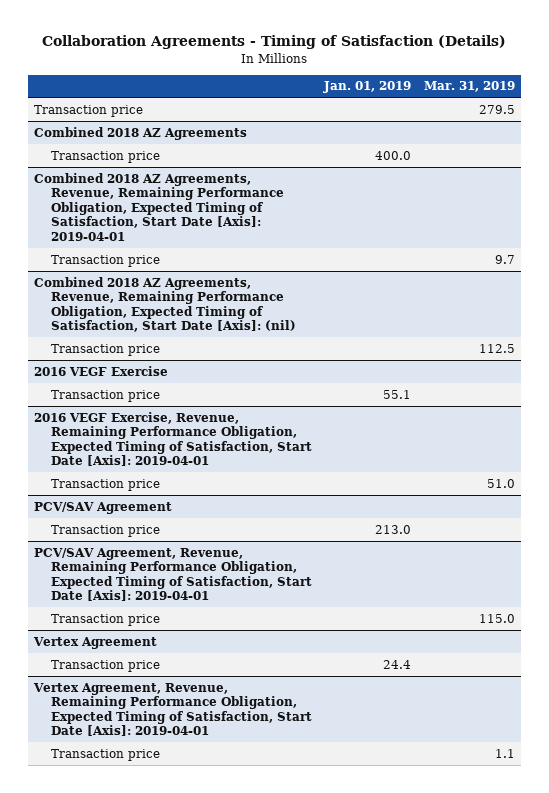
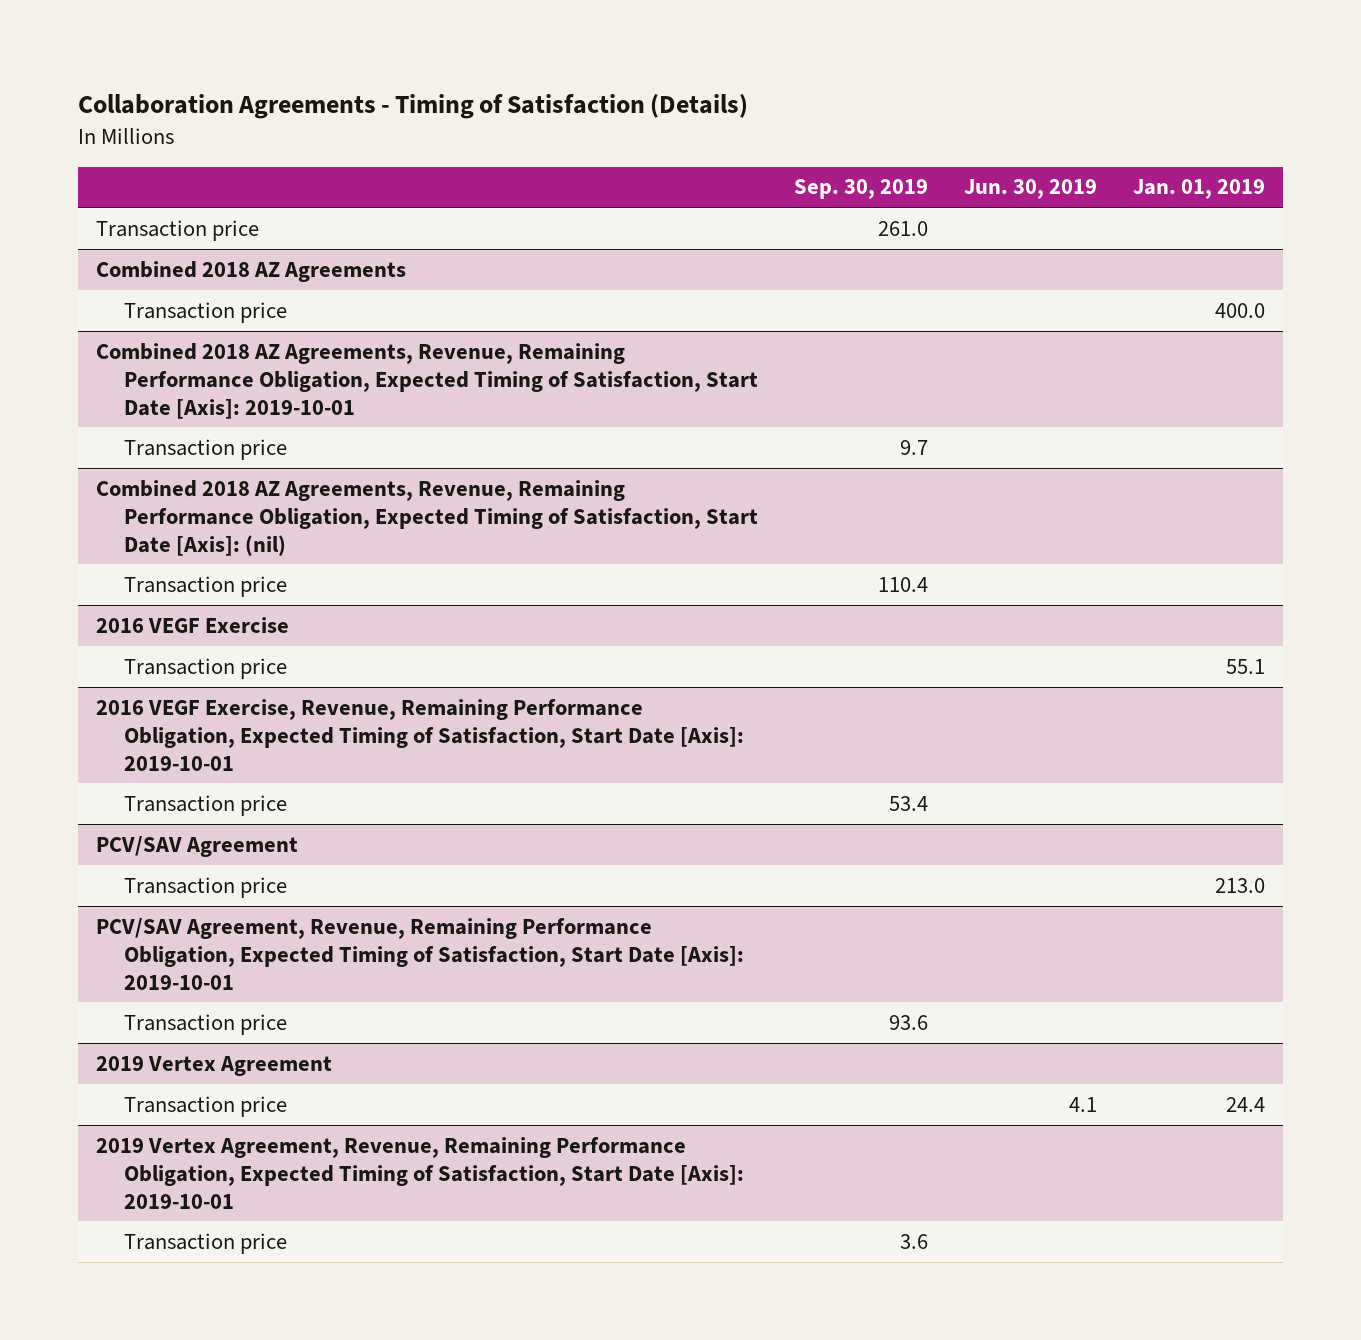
[423,81,515,93] Mar. 31, 2019 -> none
none -> [793,179,928,200] Sep. 30, 2019
none -> [963,179,1097,200] Jun. 30, 2019
[33,172,284,241] Combined 2018 AZ Agreements, Revenue, Remaining Performance Obligation, Expected Timing of Satisfaction, Start Date [Axis]: 2019-04-01 -> [96,342,758,419] Combined 2018 AZ Agreements, Revenue, Remaining Performance Obligation, Expected Timing of Satisfaction, Start Date [Axis]: 2019-10-01
[33,411,312,467] 2016 VEGF Exercise, Revenue, Remaining Performance Obligation, Expected Timing of Satisfaction, Start Date [Axis]: 2019-04-01 -> [96,698,744,771] 2016 VEGF Exercise, Revenue, Remaining Performance Obligation, Expected Timing of Satisfaction, Start Date [Axis]: 2019-10-01
[33,547,312,602] PCV/SAV Agreement, Revenue, Remaining Performance Obligation, Expected Timing of Satisfaction, Start Date [Axis]: 2019-04-01 -> [96,917,744,990] PCV/SAV Agreement, Revenue, Remaining Performance Obligation, Expected Timing of Satisfaction, Start Date [Axis]: 2019-10-01
[32,636,157,649] Vertex Agreement -> [96,1055,333,1076] 2019 Vertex Agreement
[32,682,312,737] Vertex Agreement, Revenue, Remaining Performance Obligation, Expected Timing of Satisfaction, Start Date [Axis]: 2019-04-01 -> [96,1136,744,1209] 2019 Vertex Agreement, Revenue, Remaining Performance Obligation, Expected Timing of Satisfaction, Start Date [Axis]: 2019-10-01

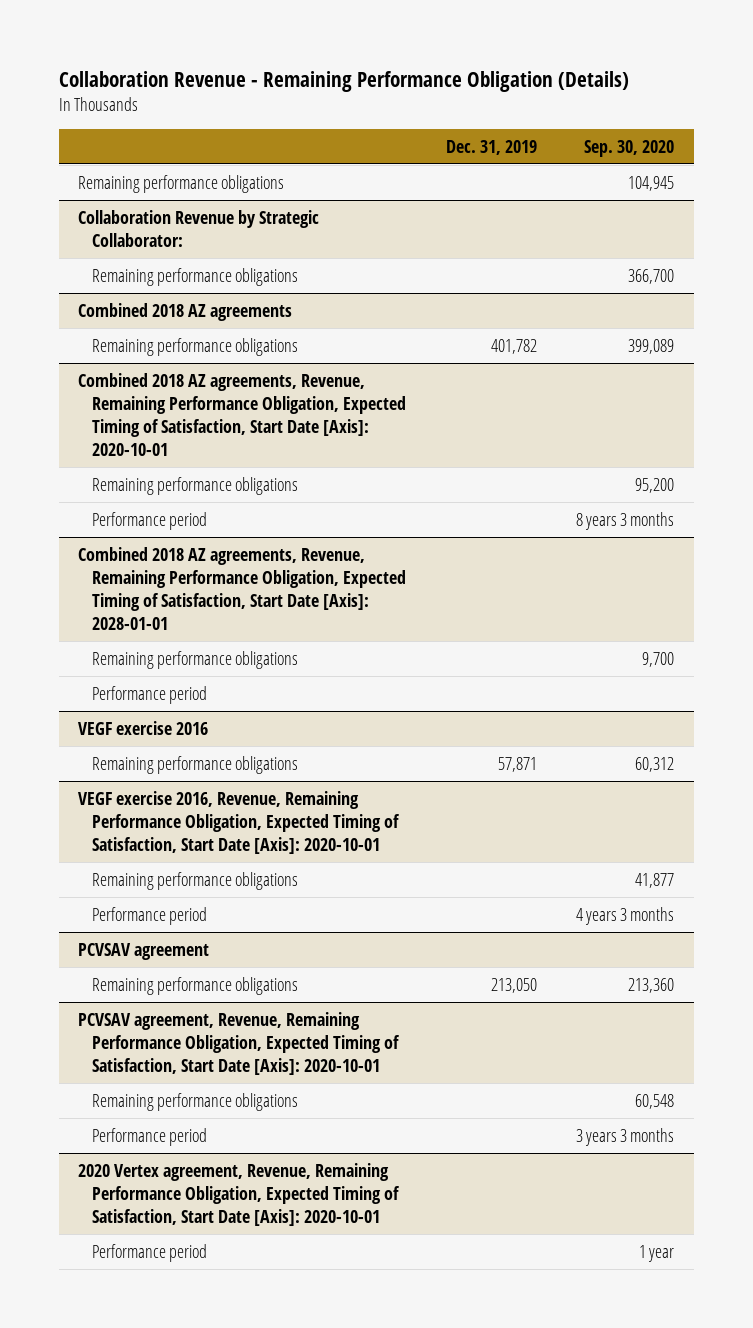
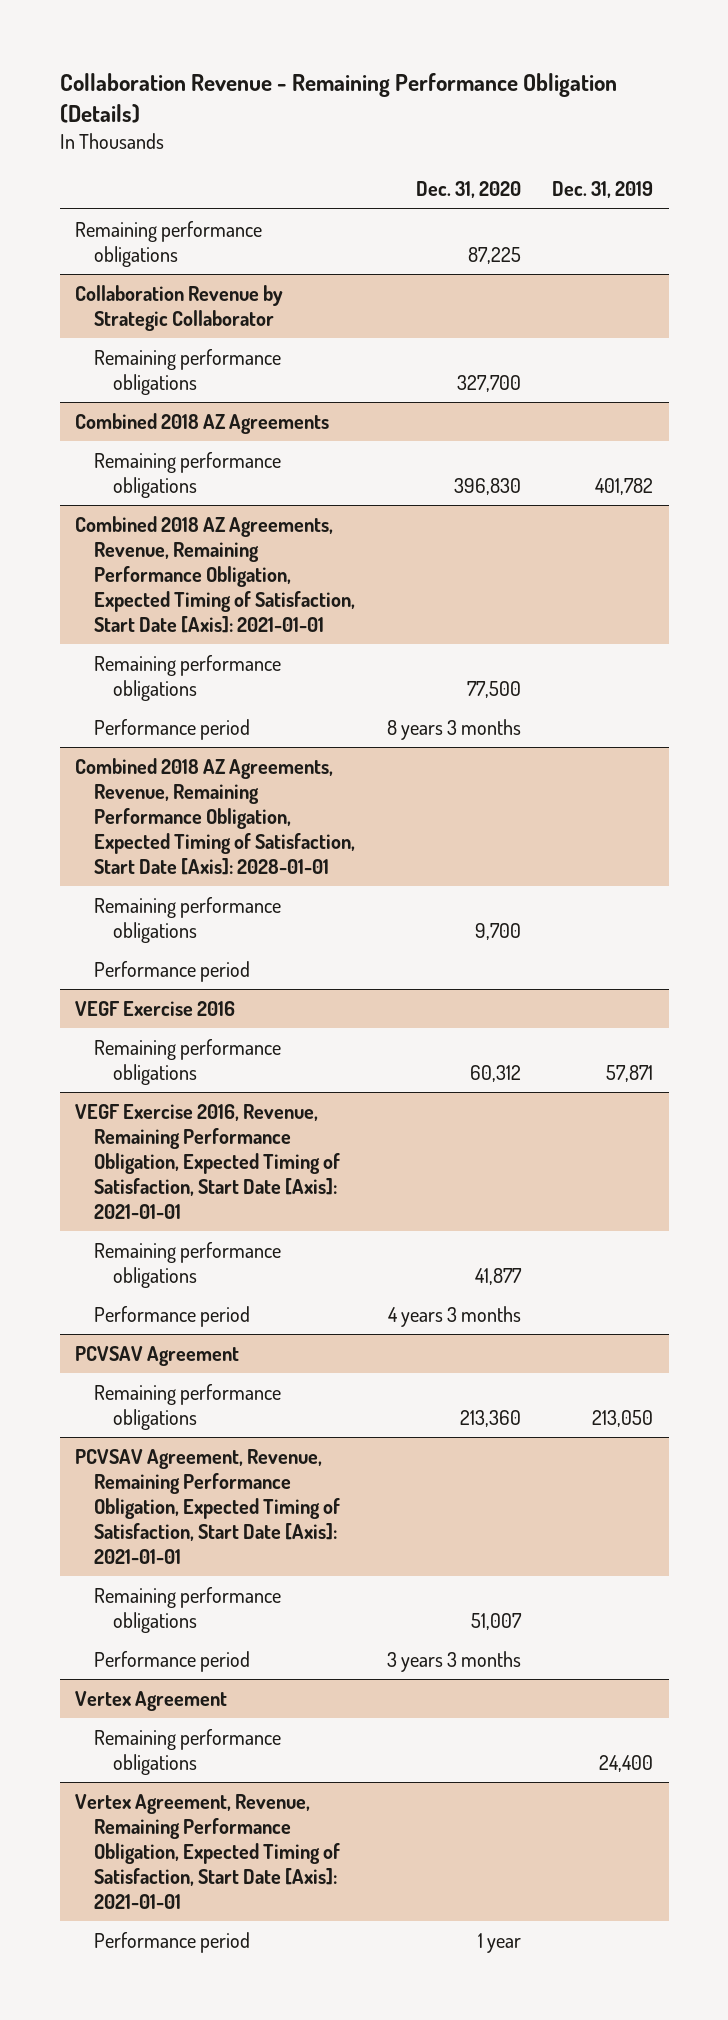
[584,140,675,158] Sep. 30, 2020 -> none
none -> [415,181,521,199] Dec. 31, 2020
[78,209,320,247] Collaboration Revenue by Strategic Collaborator: -> [75,285,284,331] Collaboration Revenue by Strategic Collaborator
[78,302,293,321] Combined 2018 AZ agreements -> [75,413,330,435] Combined 2018 AZ Agreements
[78,372,407,456] Combined 2018 AZ agreements, Revenue, Remaining Performance Obligation, Expected Timing of Satisfaction, Start Date [Axis]: 2020-10-01 -> [75,516,356,633] Combined 2018 AZ Agreements, Revenue, Remaining Performance Obligation, Expected Timing of Satisfaction, Start Date [Axis]: 2021-01-01
[78,546,407,630] Combined 2018 AZ agreements, Revenue, Remaining Performance Obligation, Expected Timing of Satisfaction, Start Date [Axis]: 2028-01-01 -> [75,758,356,875] Combined 2018 AZ Agreements, Revenue, Remaining Performance Obligation, Expected Timing of Satisfaction, Start Date [Axis]: 2028-01-01
[78,720,209,735] VEGF exercise 2016 -> [75,1001,236,1017] VEGF Exercise 2016
[78,790,401,854] VEGF exercise 2016, Revenue, Remaining Performance Obligation, Expected Timing of Satisfaction, Start Date [Axis]: 2020-10-01 -> [75,1104,341,1219] VEGF Exercise 2016, Revenue, Remaining Performance Obligation, Expected Timing of Satisfaction, Start Date [Axis]: 2021-01-01
[78,942,210,960] PCVSAV agreement -> [75,1346,240,1367] PCVSAV Agreement
[78,1011,401,1075] PCVSAV agreement, Revenue, Remaining Performance Obligation, Expected Timing of Satisfaction, Start Date [Axis]: 2020-10-01 -> [75,1449,341,1564] PCVSAV Agreement, Revenue, Remaining Performance Obligation, Expected Timing of Satisfaction, Start Date [Axis]: 2021-01-01
none -> [75,1691,228,1712] Vertex Agreement
none -> [94,1729,282,1775] Remaining performance obligations
[78,1162,401,1226] 2020 Vertex agreement, Revenue, Remaining Performance Obligation, Expected Timing of Satisfaction, Start Date [Axis]: 2020-10-01 -> [75,1794,341,1909] Vertex Agreement, Revenue, Remaining Performance Obligation, Expected Timing of Satisfaction, Start Date [Axis]: 2021-01-01

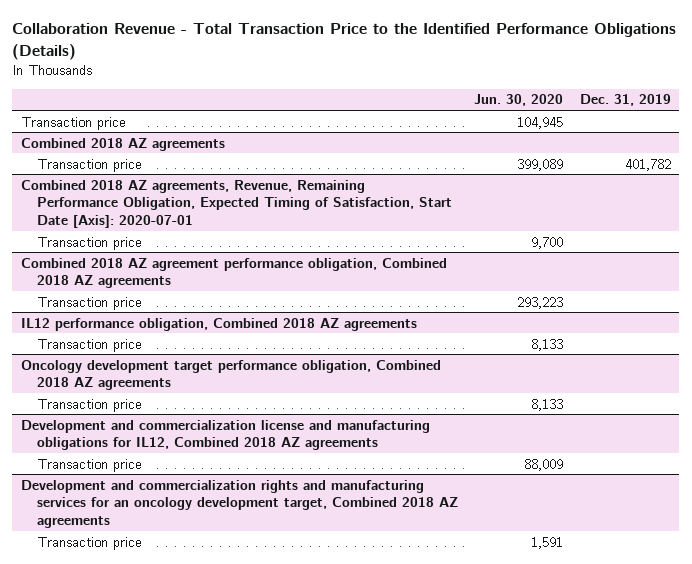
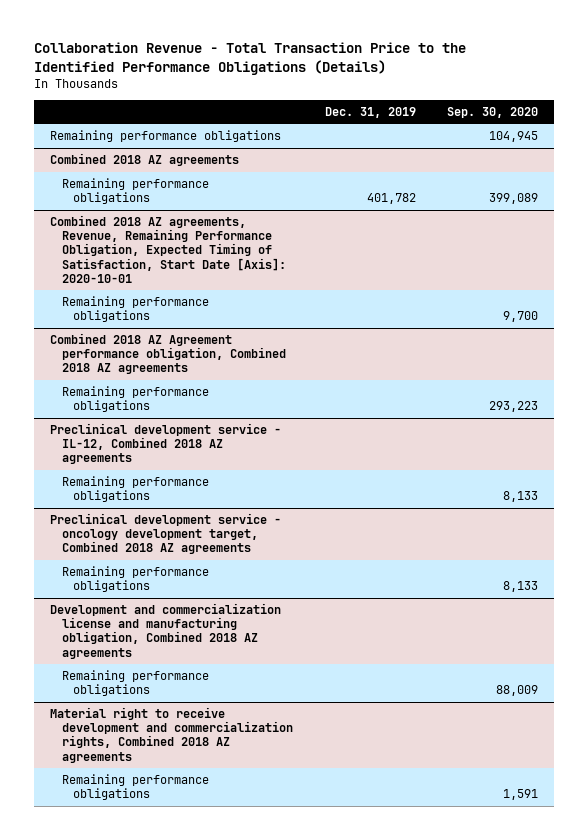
[474,94,564,107] Jun. 30, 2020 -> none
none -> [447,106,539,118] Sep. 30, 2020
[20,116,126,130] Transaction price -> [50,130,282,143] Remaining performance obligations
[20,317,417,331] IL12 performance obligation, Combined 2018 AZ agreements -> none
[36,338,142,352] Transaction price -> none
[20,479,458,529] Development and commercialization rights and manufacturing services for an oncology development target, Combined 2018 AZ agreements -> none
[36,536,142,550] Transaction price -> none
[36,158,142,172] Transaction price -> [61,178,209,205] Remaining performance obligations
[20,179,452,229] Combined 2018 AZ agreements, Revenue, Remaining Performance Obligation, Expected Timing of Satisfaction, Start Date [Axis]: 2020-07-01 -> [50,215,286,283] Combined 2018 AZ agreements, Revenue, Remaining Performance Obligation, Expected Timing of Satisfaction, Start Date [Axis]: 2020-10-01
[36,236,142,250] Transaction price -> [61,296,209,323] Remaining performance obligations
[20,257,447,289] Combined 2018 AZ agreement performance obligation, Combined 2018 AZ agreements -> [50,333,286,375] Combined 2018 AZ Agreement performance obligation, Combined 2018 AZ agreements
[36,296,142,310] Transaction price -> [61,386,209,413] Remaining performance obligations
none -> [50,423,282,465] Preclinical development service - IL-12, Combined 2018 AZ agreements
none -> [61,476,209,503] Remaining performance obligations
[20,359,441,391] Oncology development target performance obligation, Combined 2018 AZ agreements -> [50,513,282,555] Preclinical development service - oncology development target, Combined 2018 AZ agreements
[36,398,142,412] Transaction price -> [61,566,209,593] Remaining performance obligations
[20,419,430,451] Development and commercialization license and manufacturing obligations for IL12, Combined 2018 AZ agreements -> [50,603,282,659] Development and commercialization license and manufacturing obligation, Combined 2018 AZ agreements
[36,458,142,472] Transaction price -> [61,670,209,697] Remaining performance obligations
none -> [50,707,293,763] Material right to receive development and commercialization rights, Combined 2018 AZ agreements
none -> [61,774,209,801] Remaining performance obligations

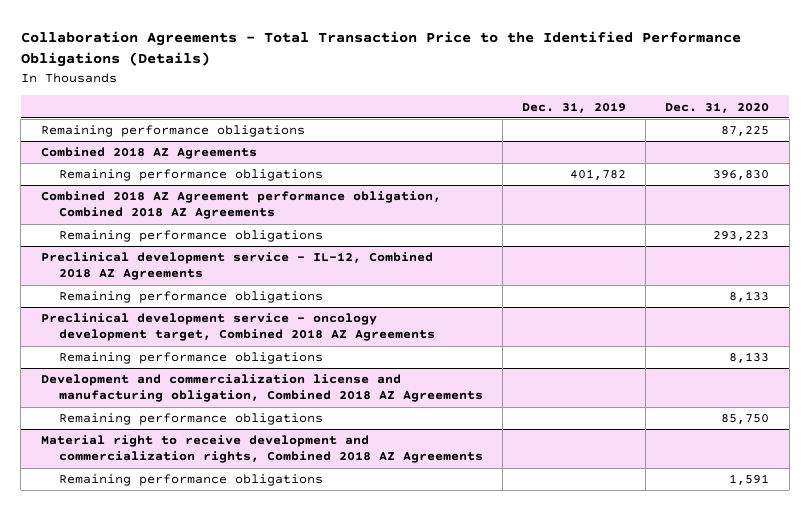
[34,41,467,75] Collaboration Revenue - Total Transaction Price to the Identified Performance Obligations (Details) -> [20,31,741,68] Collaboration Agreements - Total Transaction Price to the Identified Performance Obligations (Details)
[447,106,539,118] Sep. 30, 2020 -> none
none -> [665,101,770,113] Dec. 31, 2020
[50,153,240,167] Combined 2018 AZ agreements -> [40,147,257,160] Combined 2018 AZ Agreements
[50,215,286,283] Combined 2018 AZ agreements, Revenue, Remaining Performance Obligation, Expected Timing of Satisfaction, Start Date [Axis]: 2020-10-01 -> none
[61,296,209,323] Remaining performance obligations -> none
[50,333,286,375] Combined 2018 AZ Agreement performance obligation, Combined 2018 AZ agreements -> [40,191,441,220] Combined 2018 AZ Agreement performance obligation, Combined 2018 AZ Agreements
[50,423,282,465] Preclinical development service - IL-12, Combined 2018 AZ agreements -> [40,252,433,281] Preclinical development service - IL-12, Combined 2018 AZ Agreements
[50,513,282,555] Preclinical development service - oncology development target, Combined 2018 AZ agreements -> [40,313,435,342] Preclinical development service - oncology development target, Combined 2018 AZ Agreements
[50,603,282,659] Development and commercialization license and manufacturing obligation, Combined 2018 AZ agreements -> [40,374,483,403] Development and commercialization license and manufacturing obligation, Combined 2018 AZ Agreements
[50,707,293,763] Material right to receive development and commercialization rights, Combined 2018 AZ agreements -> [40,435,483,464] Material right to receive development and commercialization rights, Combined 2018 AZ Agreements

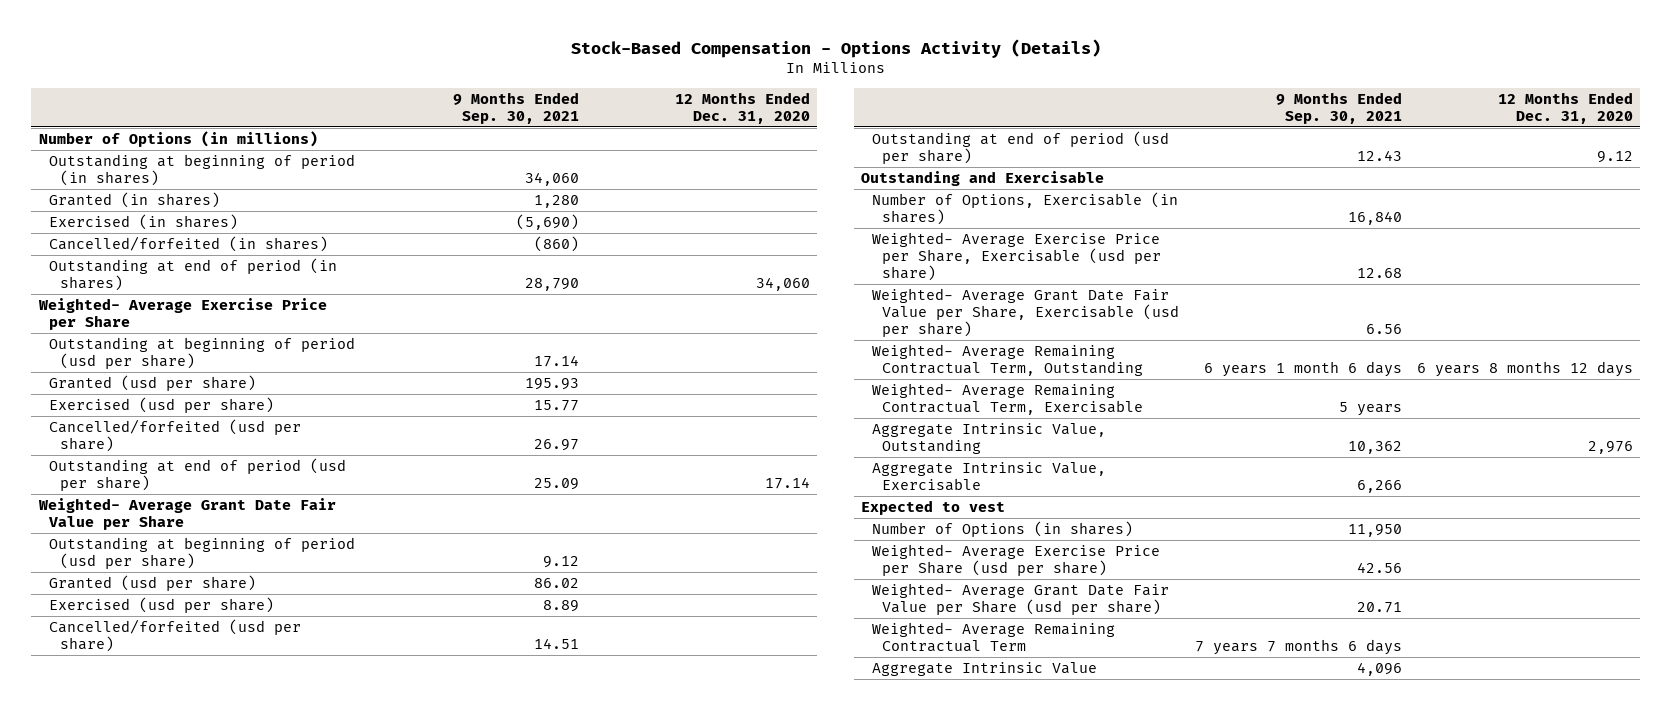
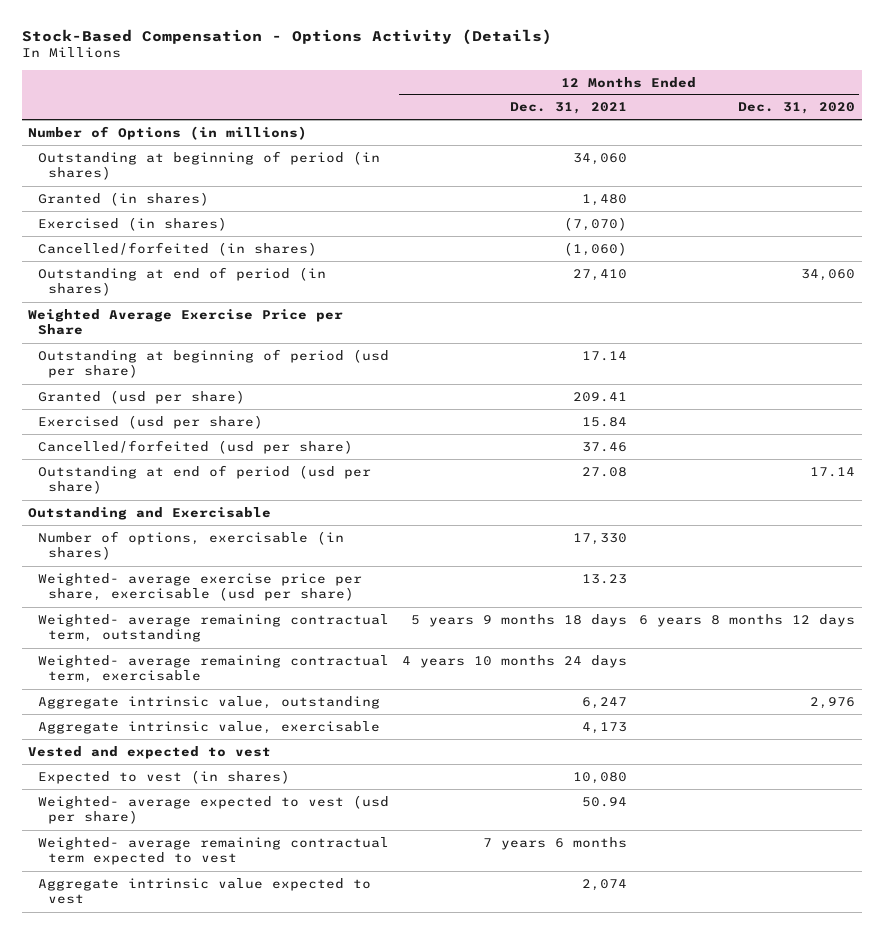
[452,91,579,124] 9 Months Ended Sep. 30, 2021 -> none
none -> [509,102,627,115] Dec. 31, 2021
[37,298,327,330] Weighted- Average Exercise Price per Share -> [27,308,343,336] Weighted Average Exercise Price per Share
[37,498,336,530] Weighted- Average Grant Date Fair Value per Share -> none
[49,537,356,569] Outstanding at beginning of period (usd per share) -> none
[49,575,257,592] Granted (usd per share) -> none
[49,597,275,614] Exercised (usd per share) -> none
[49,619,302,652] Cancelled/forfeited (usd per share) -> none
[871,131,1169,164] Outstanding at end of period (usd per share) -> none
[871,288,1180,337] Weighted- Average Grant Date Fair Value per Share, Exercisable (usd per share) -> none
[871,583,1169,615] Weighted- Average Grant Date Fair Value per Share (usd per share) -> none
[871,192,1178,225] Number of Options, Exercisable (in shares) -> [38,530,345,561] Number of options, exercisable (in shares)
[871,232,1162,281] Weighted- Average Exercise Price per Share, Exercisable (usd per share) -> [38,572,363,602] Weighted- average exercise price per share, exercisable (usd per share)
[871,344,1144,376] Weighted- Average Remaining Contractual Term, Outstanding -> [38,613,390,643] Weighted- average remaining contractual term, outstanding
[871,383,1144,415] Weighted- Average Remaining Contractual Term, Exercisable -> [38,654,390,684] Weighted- average remaining contractual term, exercisable
[871,423,1106,454] Aggregate Intrinsic Value, Outstanding -> [38,695,381,709] Aggregate intrinsic value, outstanding
[871,462,1106,491] Aggregate Intrinsic Value, Exercisable -> [38,720,381,734] Aggregate intrinsic value, exercisable
[861,500,1006,516] Expected to vest -> [27,745,271,759] Vested and expected to vest
[871,521,1133,538] Number of Options (in shares) -> [38,769,291,784] Expected to vest (in shares)
[871,544,1160,576] Weighted- Average Exercise Price per Share (usd per share) -> [38,794,390,825] Weighted- average expected to vest (usd per share)
[871,622,1115,652] Weighted- Average Remaining Contractual Term -> [38,836,390,866] Weighted- average remaining contractual term expected to vest
[871,662,1097,677] Aggregate Intrinsic Value -> [38,877,372,905] Aggregate intrinsic value expected to vest

